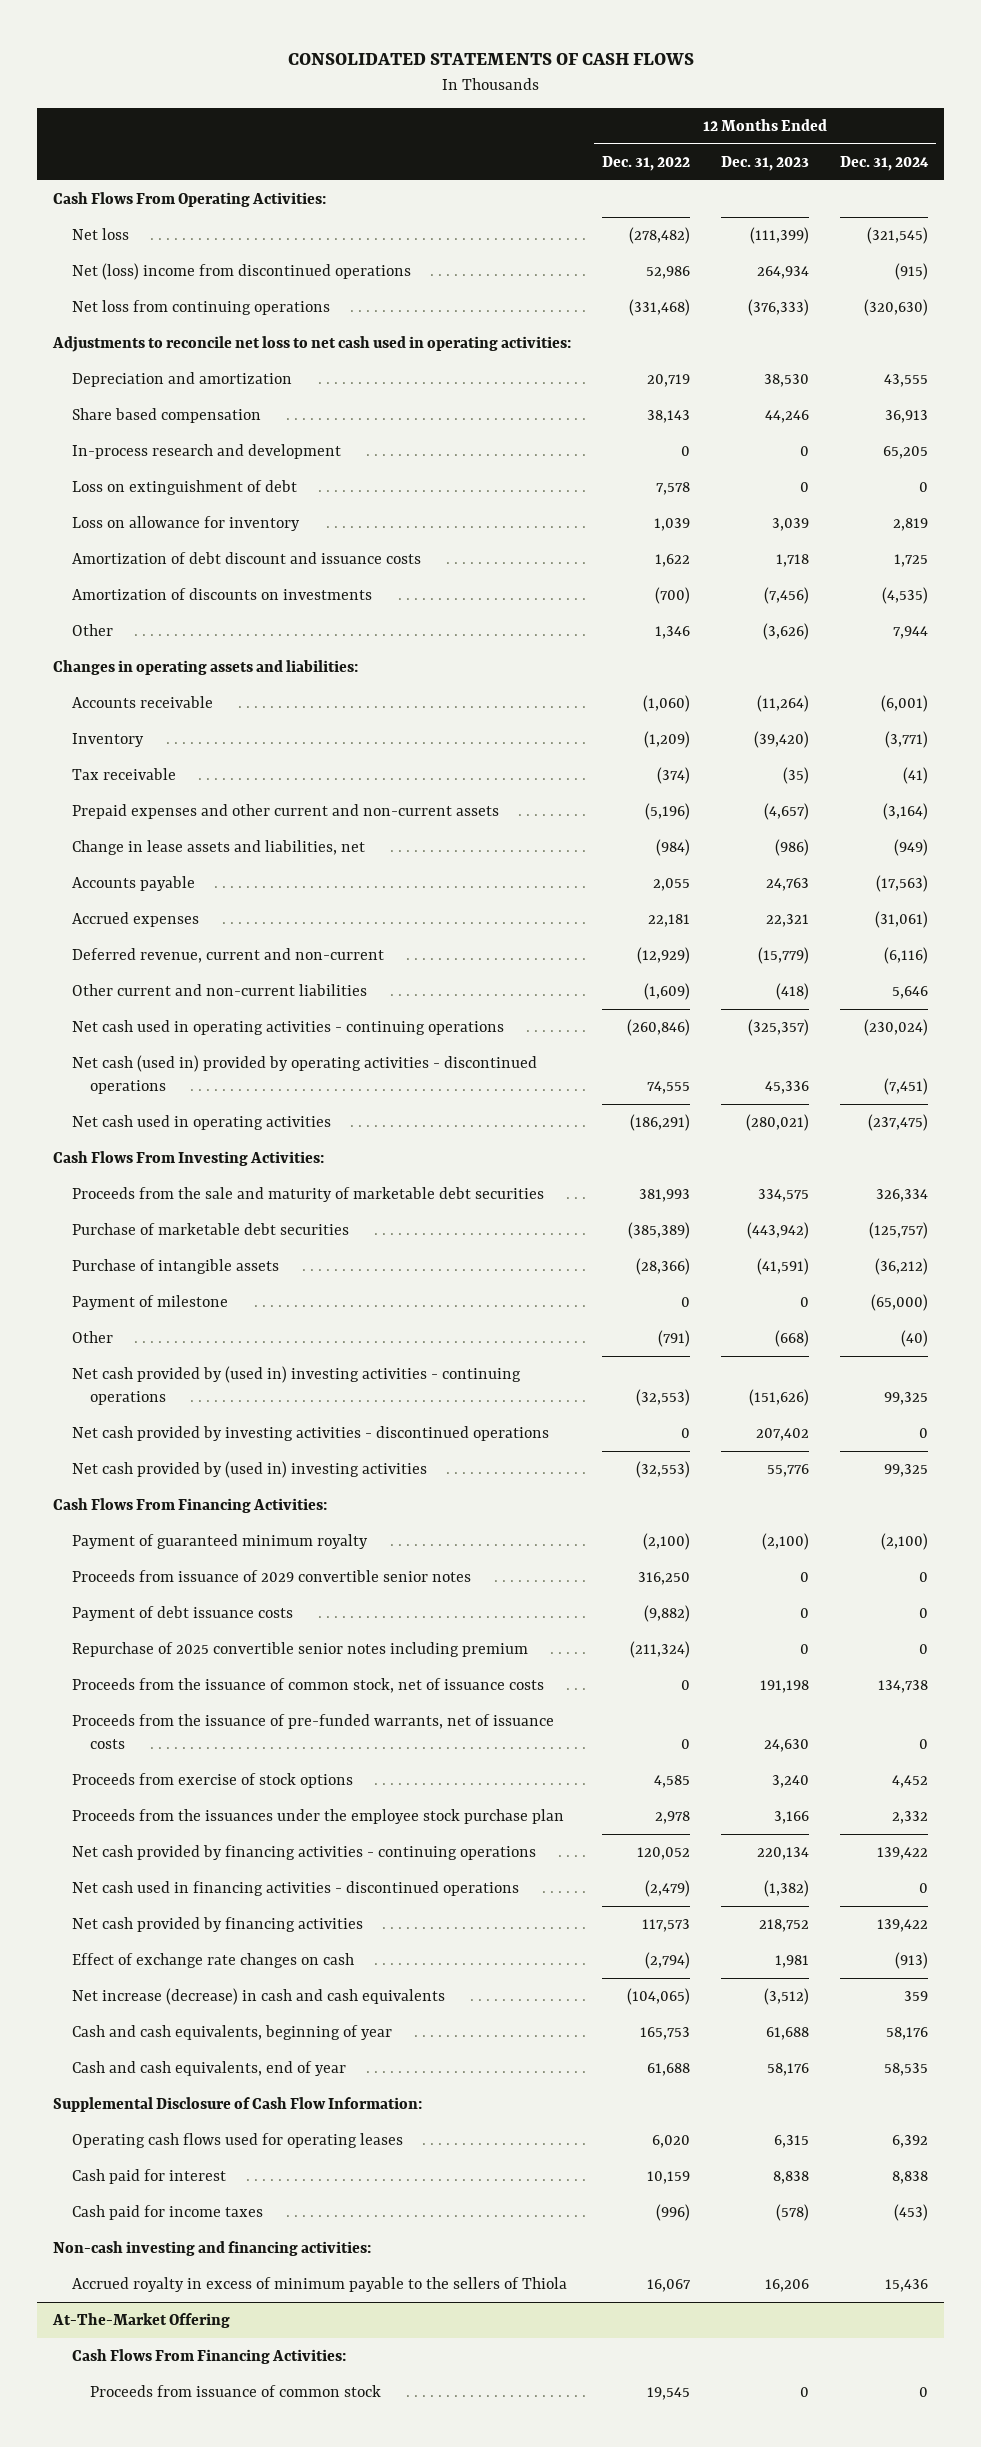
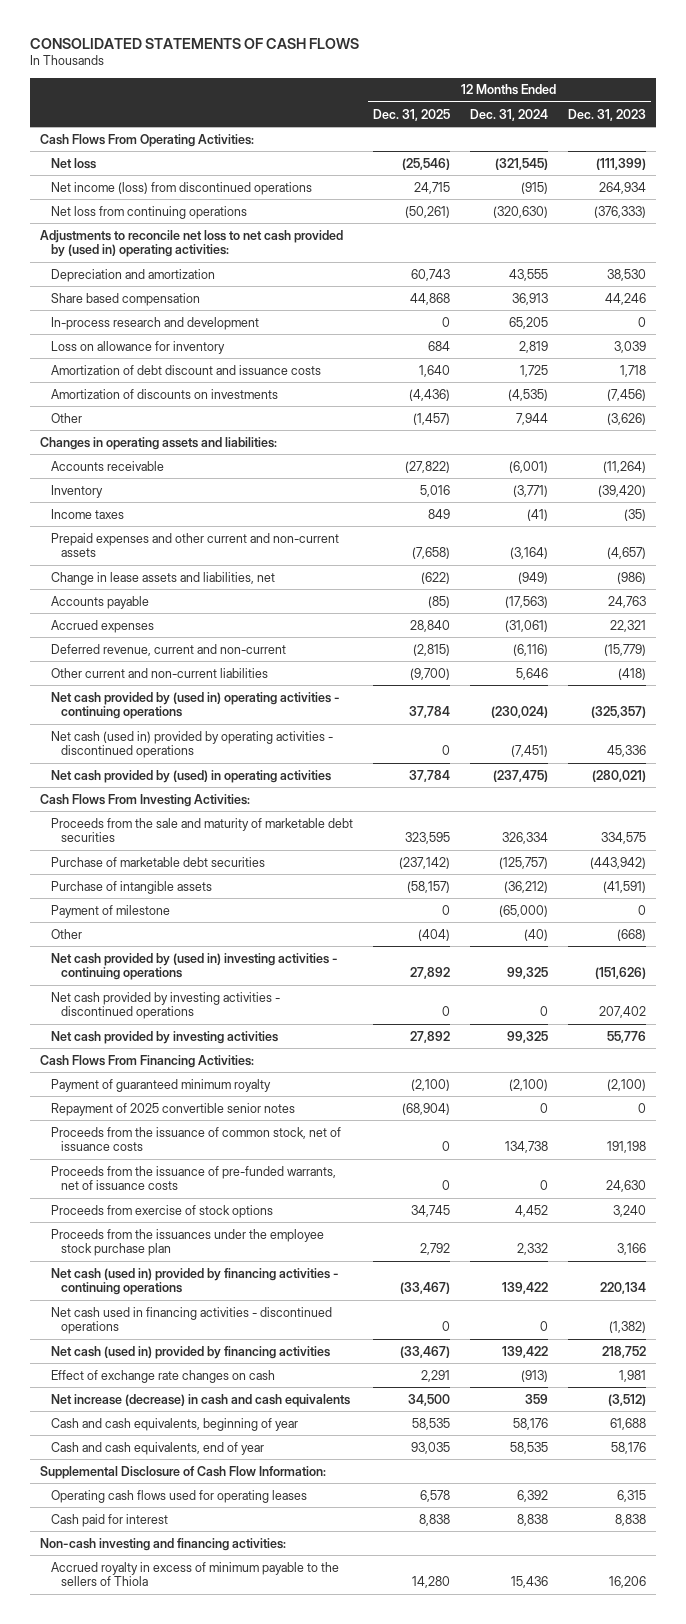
[601,155,690,171] Dec. 31, 2022 -> none
none -> [372,108,450,121] Dec. 31, 2025
[71,263,411,281] Net (loss) income from discontinued operations -> [50,181,312,195] Net income (loss) from discontinued operations
[51,336,571,353] Adjustments to reconcile net loss to net cash used in operating activities: -> [39,229,343,258] Adjustments to reconcile net loss to net cash provided by (used in) operating activities:
[71,480,297,496] Loss on extinguishment of debt -> none
[71,768,176,781] Tax receivable -> [50,508,124,519] Income taxes
[71,1020,504,1036] Net cash used in operating activities - continuing operations -> [50,691,340,720] Net cash provided by (used in) operating activities - continuing operations
[71,1115,331,1131] Net cash used in operating activities -> [50,769,331,783] Net cash provided by (used) in operating activities
[71,1461,427,1479] Net cash provided by (used in) investing activities -> [50,1030,278,1044] Net cash provided by investing activities
[71,1570,471,1583] Proceeds from issuance of 2029 convertible senior notes -> none
[71,1606,293,1622] Payment of debt issuance costs -> none
[71,1642,528,1658] Repurchase of 2025 convertible senior notes including premium -> [50,1102,295,1116] Repayment of 2025 convertible senior notes
[71,1845,536,1861] Net cash provided by financing activities - continuing operations -> [50,1267,339,1296] Net cash (used in) provided by financing activities - continuing operations
[71,1917,363,1933] Net cash provided by financing activities -> [50,1345,330,1359] Net cash (used in) provided by financing activities
[71,2205,263,2221] Cash paid for income taxes -> none
[51,2313,230,2329] At-The-Market Offering -> none
[71,2349,346,2365] Cash Flows From Financing Activities: -> none
[90,2385,382,2398] Proceeds from issuance of common stock -> none

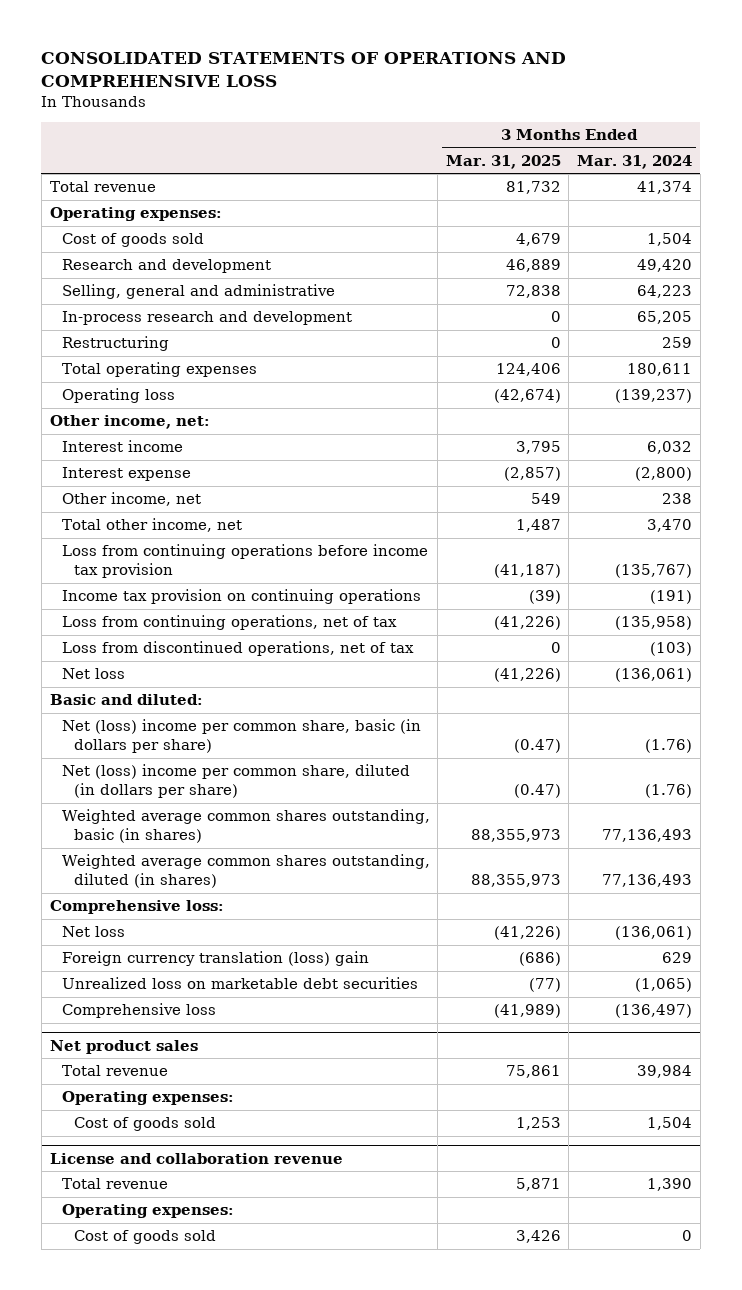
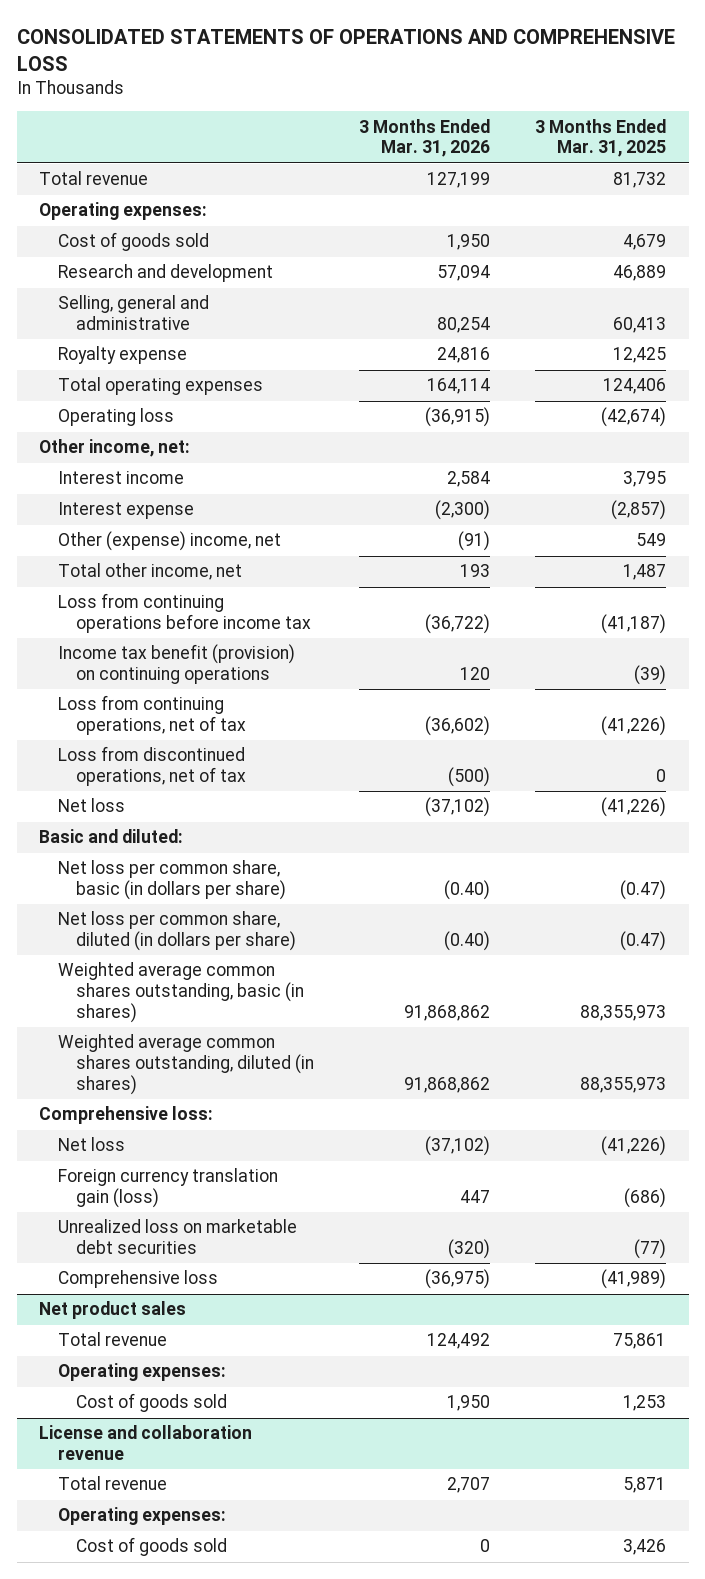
[577,154,693,169] Mar. 31, 2024 -> none
none -> [358,118,490,158] 3 Months Ended Mar. 31, 2026
[61,311,352,326] In-process research and development -> none
[61,336,169,352] Restructuring -> none
[505,285,561,299] 72,838 -> [613,316,667,333] 60,413
none -> [57,346,187,365] Royalty expense
[61,492,201,507] Other income, net -> [57,531,281,552] Other (expense) income, net
[61,544,428,579] Loss from continuing operations before income tax provision -> [57,593,311,633] Loss from continuing operations before income tax
[61,589,421,605] Income tax provision on continuing operations -> [57,644,295,684] Income tax benefit (provision) on continuing operations
[61,719,421,754] Net (loss) income per common share, basic (in dollars per share) -> [57,860,286,900] Net loss per common share, basic (in dollars per share)
[61,764,410,799] Net (loss) income per common share, diluted (in dollars per share) -> [57,911,296,951] Net loss per common share, diluted (in dollars per share)
[61,951,369,967] Foreign currency translation (loss) gain -> [57,1168,278,1208] Foreign currency translation gain (loss)

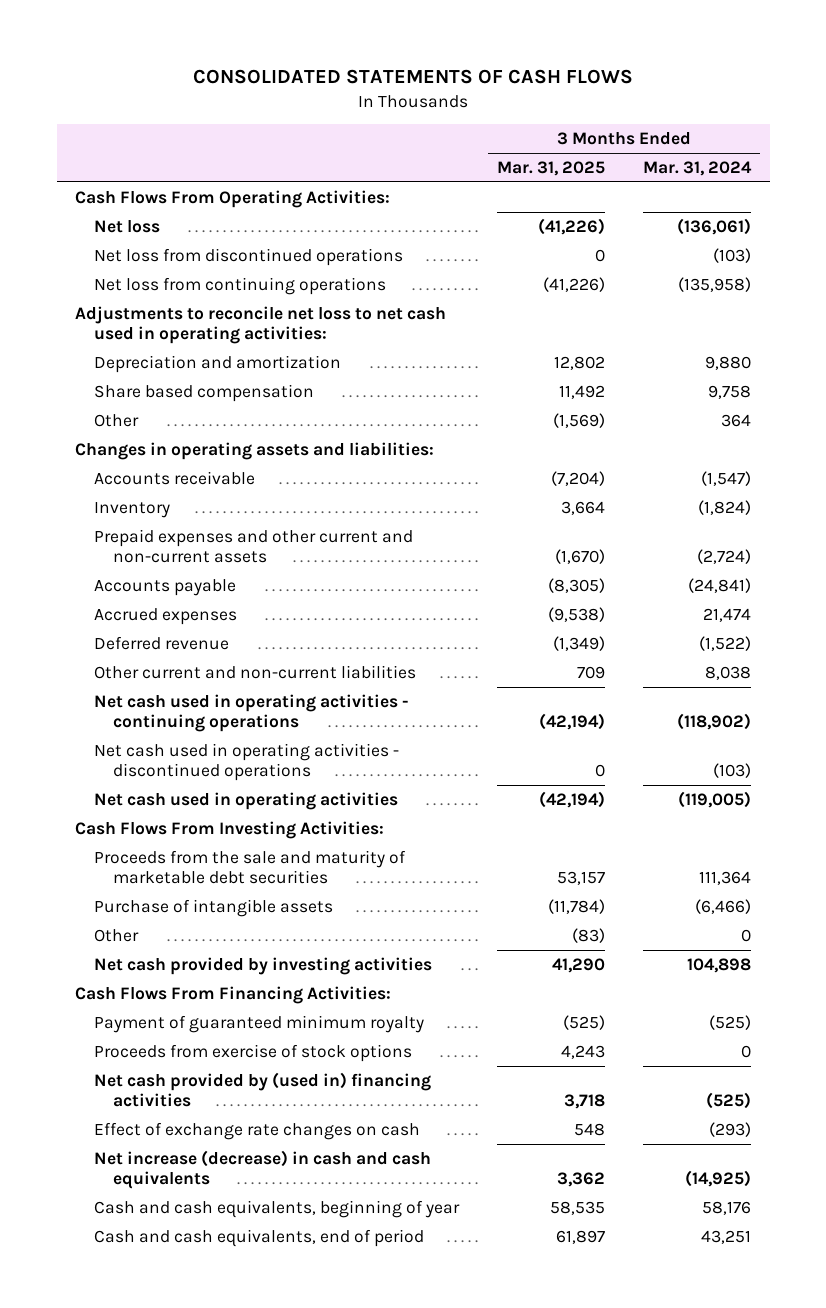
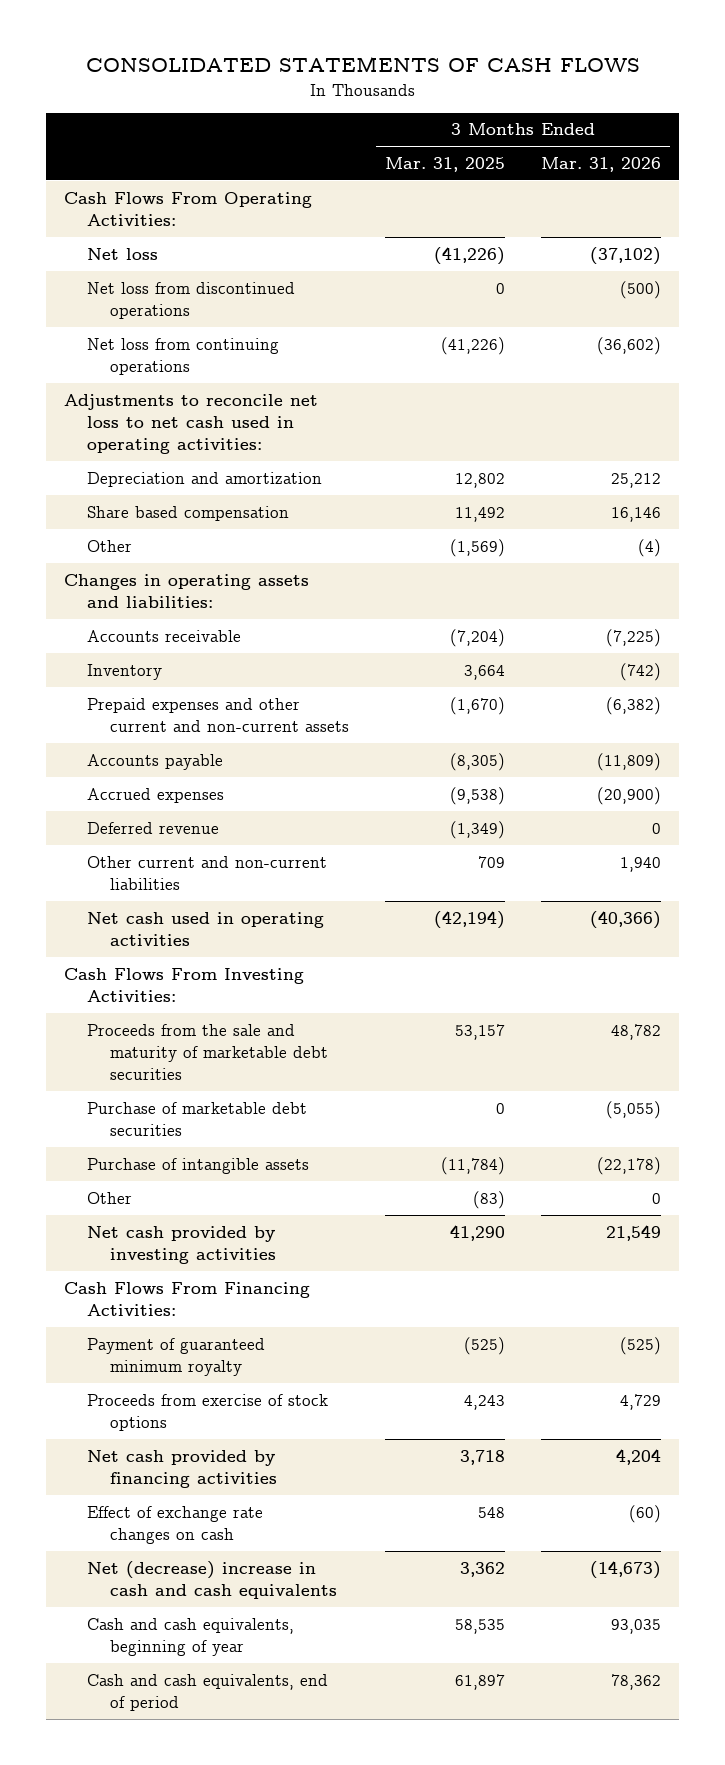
[642,160,752,176] Mar. 31, 2024 -> none
none -> [541,157,662,173] Mar. 31, 2026
[94,693,410,733] Net cash used in operating activities - continuing operations -> none
[94,742,400,782] Net cash used in operating activities - discontinued operations -> none
none -> [86,1101,307,1136] Purchase of marketable debt securities
[94,1071,432,1108] Net cash provided by (used in) financing activities -> [86,1449,277,1488] Net cash provided by financing activities
[94,1149,432,1190] Net increase (decrease) in cash and cash equivalents -> [86,1560,337,1599] Net (decrease) increase in cash and cash equivalents

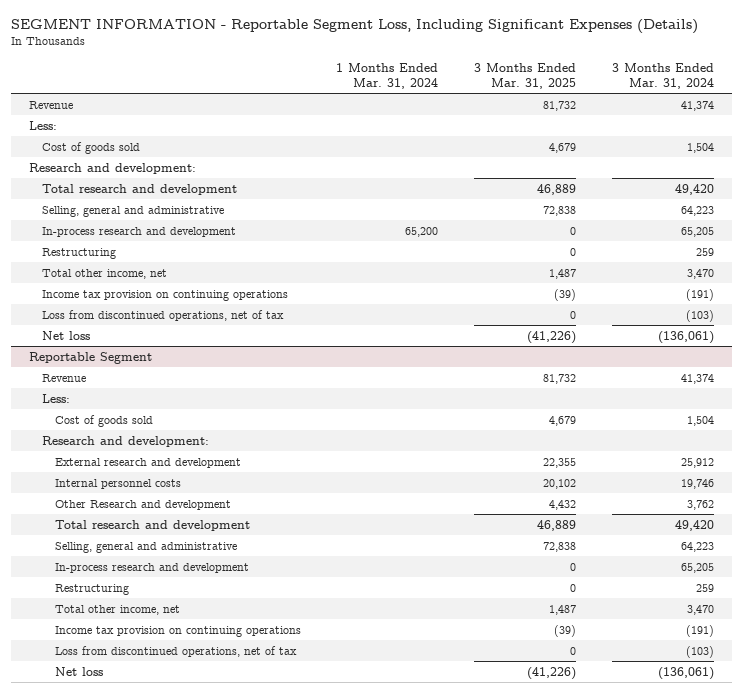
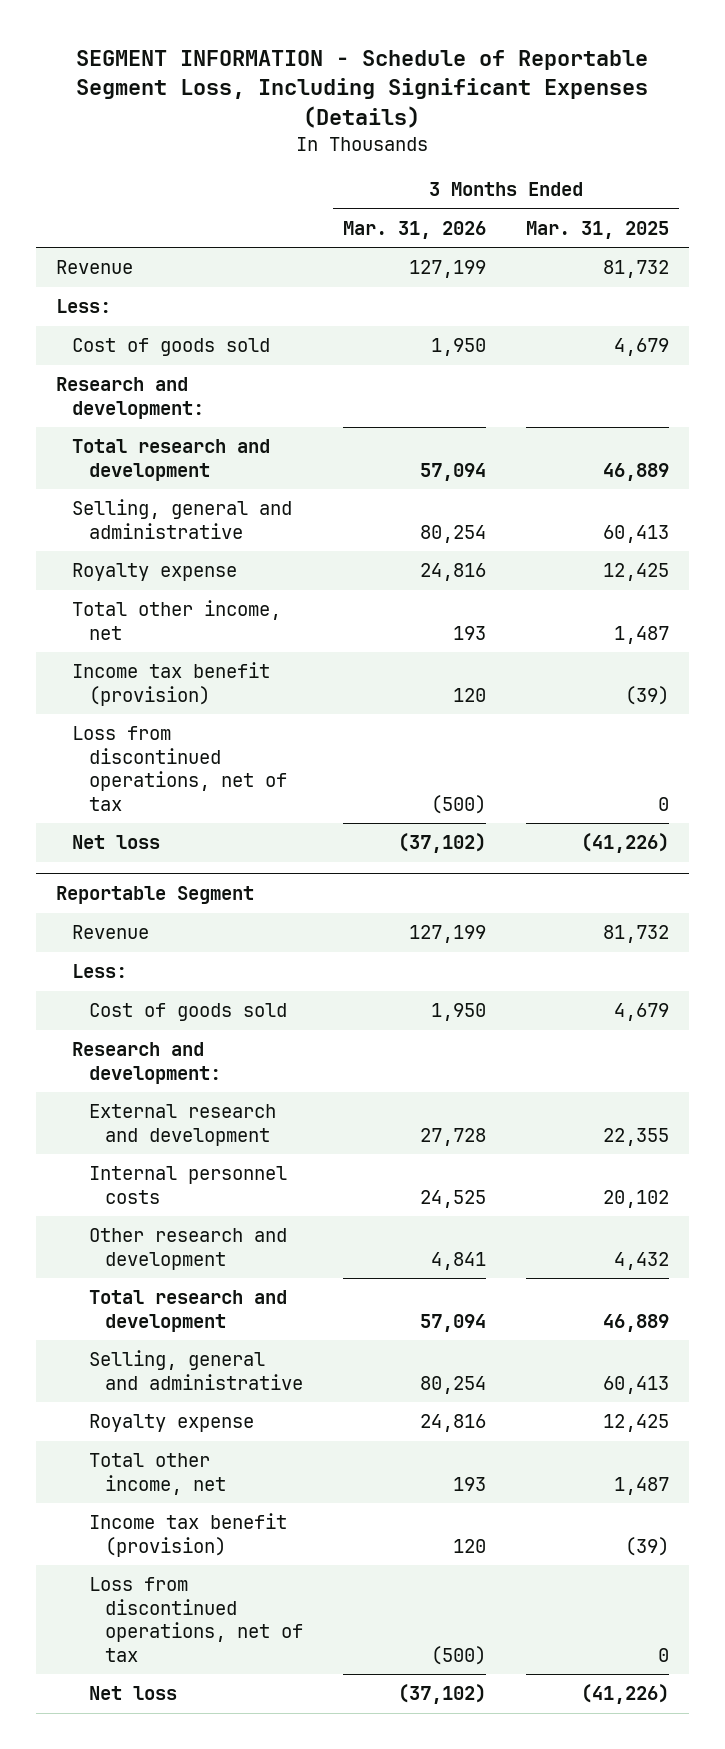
[10,19,698,35] SEGMENT INFORMATION - Reportable Segment Loss, Including Significant Expenses (Details) -> [76,49,649,129] SEGMENT INFORMATION - Schedule of Reportable Segment Loss, Including Significant Expenses (Details)
[336,63,439,89] 1 Months Ended Mar. 31, 2024 -> none
[612,63,715,89] 3 Months Ended Mar. 31, 2024 -> none
none -> [342,220,486,239] Mar. 31, 2026
[41,226,236,237] In-process research and development -> none
[41,247,116,259] Restructuring -> none
[543,205,577,216] 72,838 -> [602,524,669,543] 60,413
none -> [72,563,238,582] Royalty expense
[41,289,288,301] Income tax provision on continuing operations -> [72,662,271,706] Income tax benefit (provision)
[54,499,231,510] Other Research and development -> [88,1228,287,1270] Other research and development
[54,562,249,573] In-process research and development -> none
[54,583,129,595] Restructuring -> none
[543,541,577,552] 72,838 -> [602,1375,669,1394] 60,413
none -> [88,1414,254,1433] Royalty expense
[54,625,301,637] Income tax provision on continuing operations -> [88,1513,287,1557] Income tax benefit (provision)

